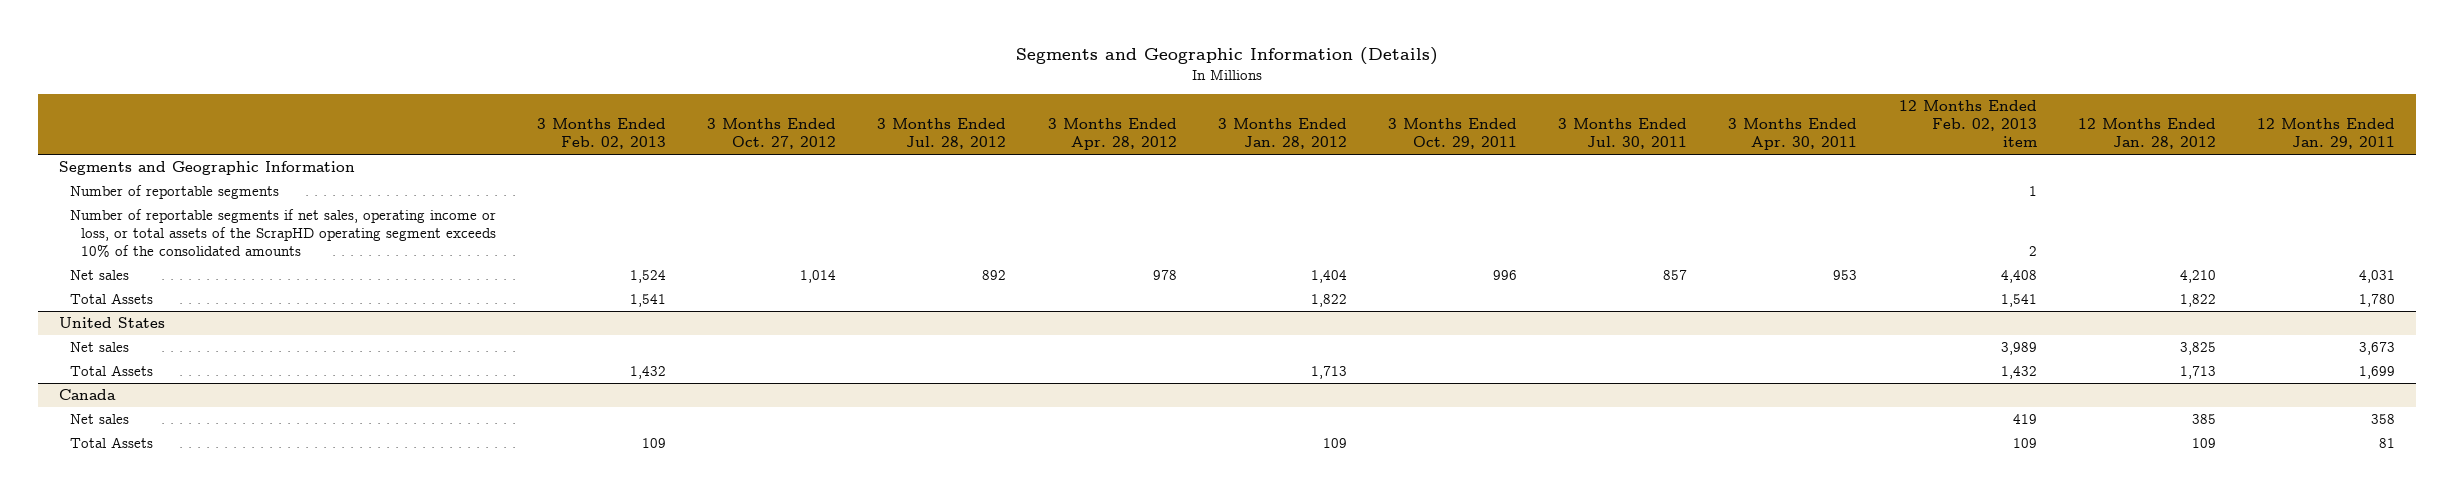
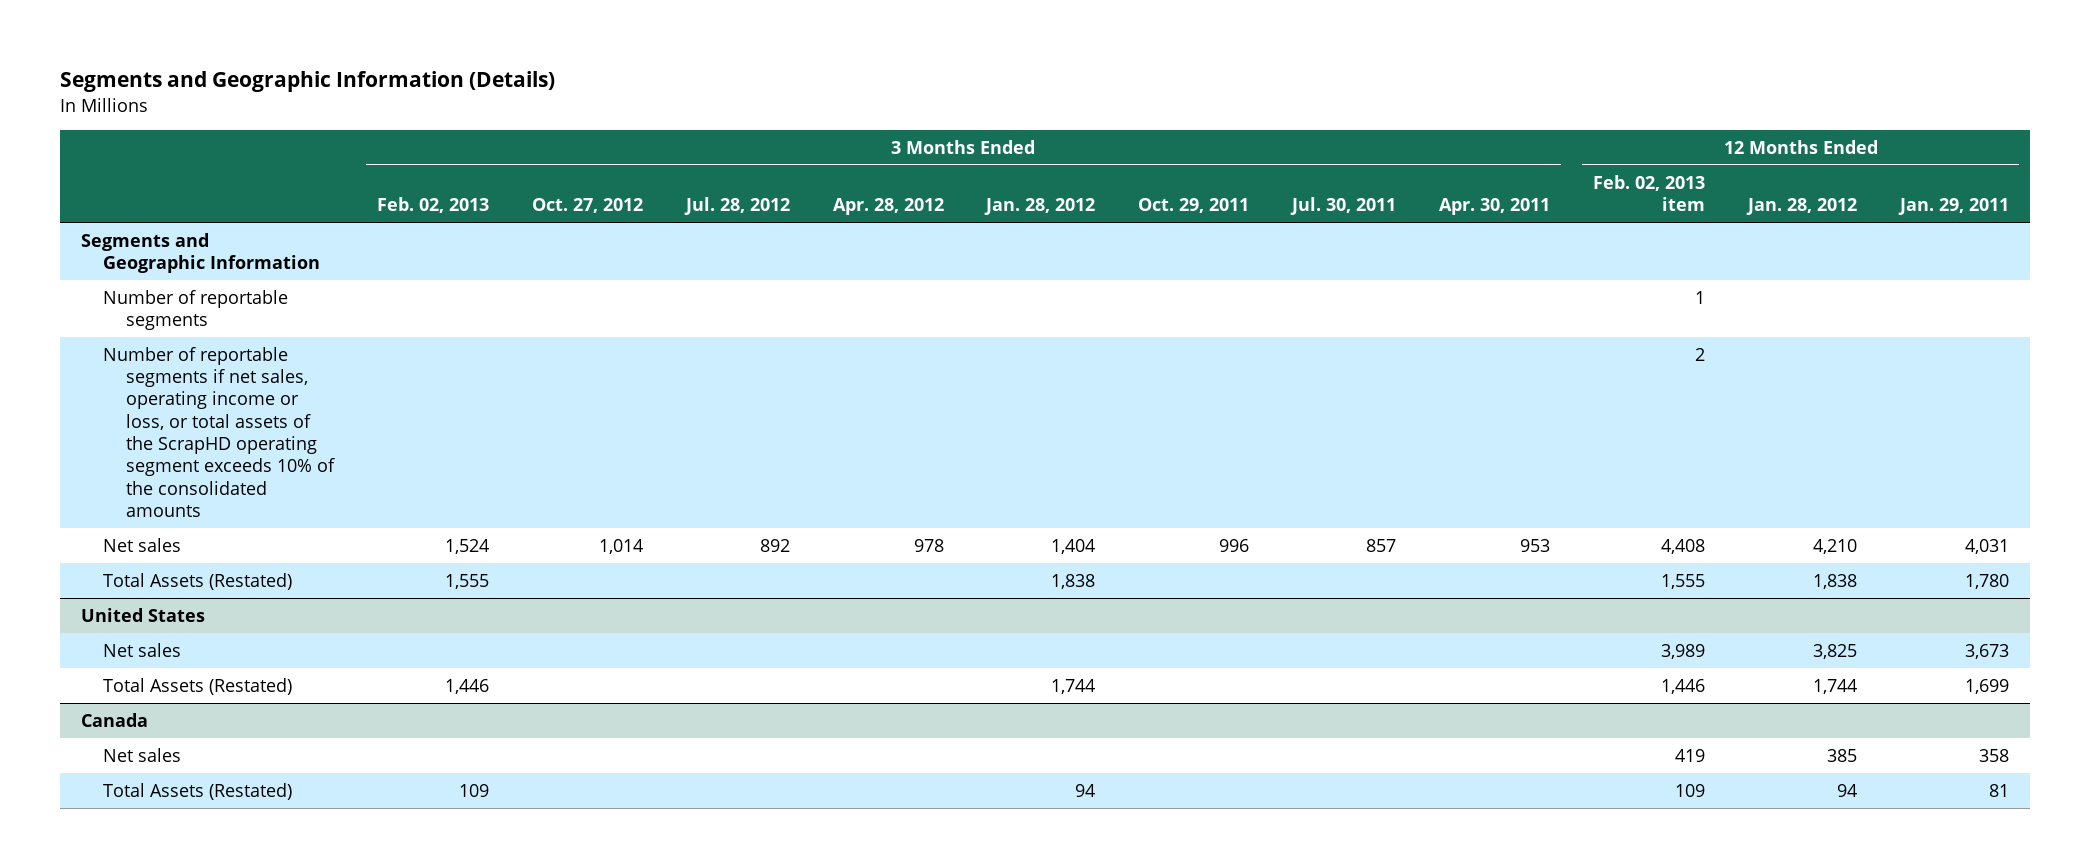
[69,292,153,304] Total Assets -> [103,572,293,590] Total Assets (Restated)
[629,293,666,307] 1,541 -> [444,573,489,589] 1,555
[1310,293,1347,307] 1,822 -> [1051,573,1096,589] 1,838
[2000,293,2037,307] 1,541 -> [1660,573,1705,589] 1,555
[2179,293,2216,307] 1,822 -> [1812,573,1857,589] 1,838
[69,364,153,376] Total Assets -> [103,677,293,695] Total Assets (Restated)
[629,365,666,379] 1,432 -> [444,678,489,694] 1,446
[1310,365,1347,379] 1,713 -> [1051,678,1096,694] 1,744
[2000,365,2037,379] 1,432 -> [1660,678,1705,694] 1,446
[2179,365,2216,379] 1,713 -> [1812,678,1857,694] 1,744
[69,436,153,448] Total Assets -> [103,782,293,800] Total Assets (Restated)
[1322,437,1347,448] 109 -> [1075,783,1096,797] 94
[2191,437,2216,448] 109 -> [1836,783,1857,797] 94

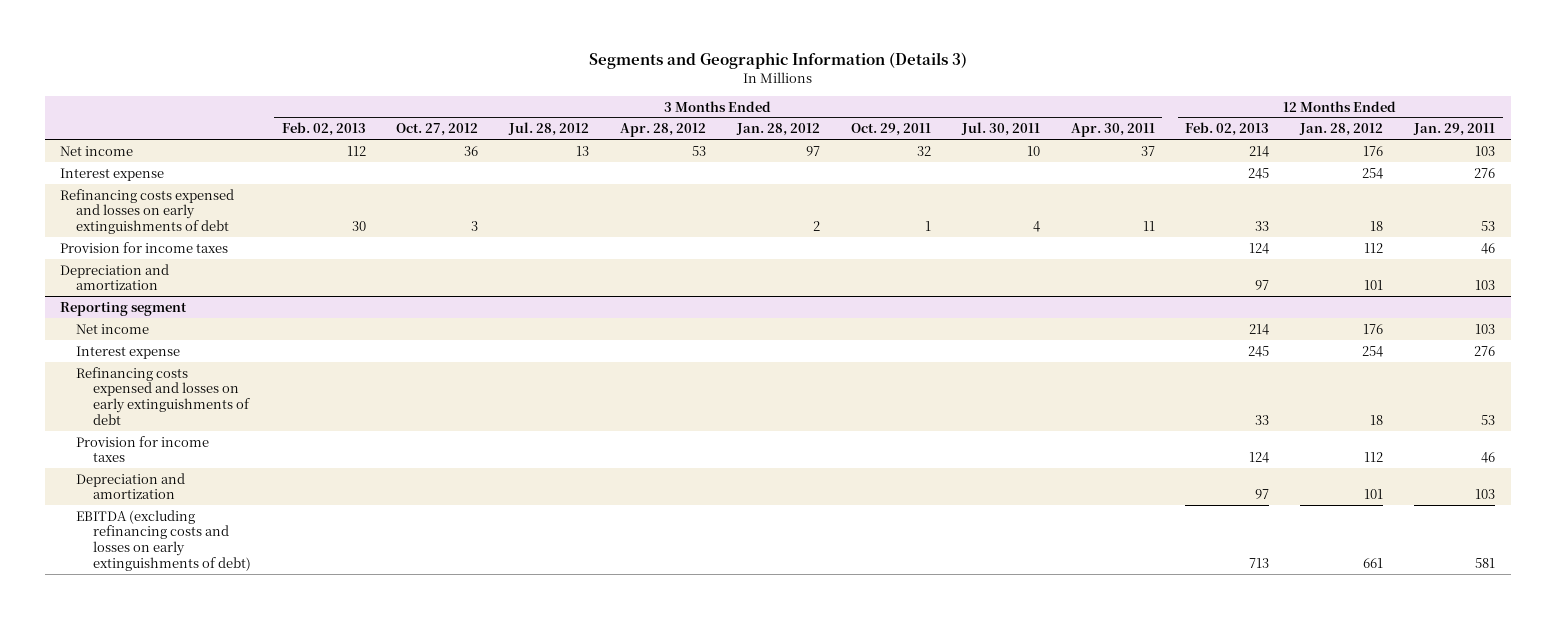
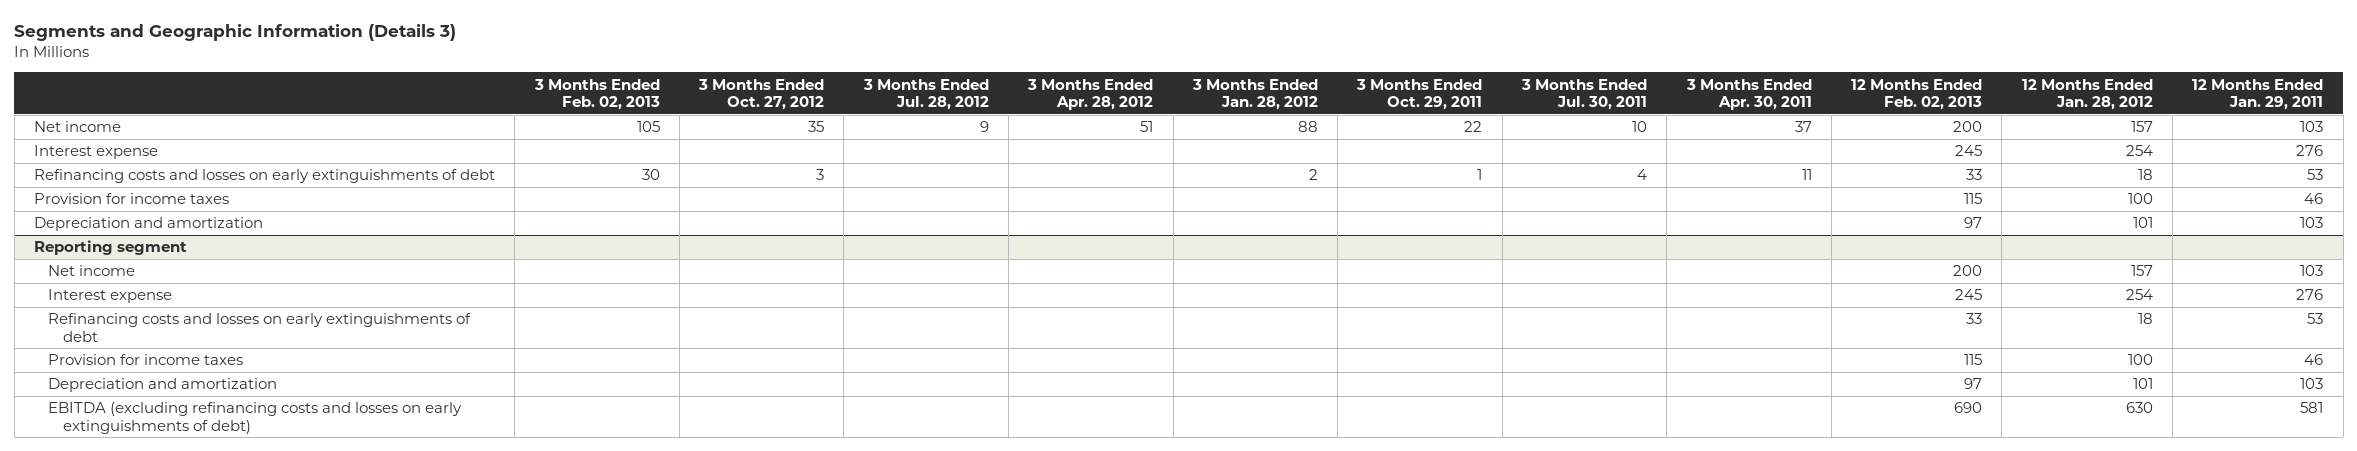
[346,145,366,156] 112 -> [636,121,660,133] 105
[464,145,479,156] 36 -> [808,121,825,133] 35
[576,145,590,156] 13 -> [979,121,989,133] 9
[692,145,707,156] 53 -> [1140,121,1154,133] 51
[806,145,821,156] 97 -> [1297,121,1318,133] 88
[916,145,931,156] 32 -> [1464,121,1483,133] 22
[1249,145,1270,157] 214 -> [1953,121,1983,133] 200
[1363,145,1384,156] 176 -> [2130,121,2153,133] 157
[60,188,235,235] Refinancing costs expensed and losses on early extinguishments of debt -> [33,169,495,184] Refinancing costs and losses on early extinguishments of debt
[1249,242,1270,254] 124 -> [1964,193,1983,205] 115
[1364,242,1384,253] 112 -> [2127,193,2153,205] 100
[1249,323,1270,335] 214 -> [1953,265,1983,277] 200
[1363,323,1384,334] 176 -> [2130,265,2153,277] 157
[76,366,250,426] Refinancing costs expensed and losses on early extinguishments of debt -> [48,313,472,342] Refinancing costs and losses on early extinguishments of debt
[1249,452,1270,464] 124 -> [1964,354,1983,366] 115
[1364,452,1384,463] 112 -> [2127,354,2153,366] 100
[1249,558,1270,569] 713 -> [1954,402,1983,414] 690
[1363,558,1384,569] 661 -> [2125,402,2153,414] 630

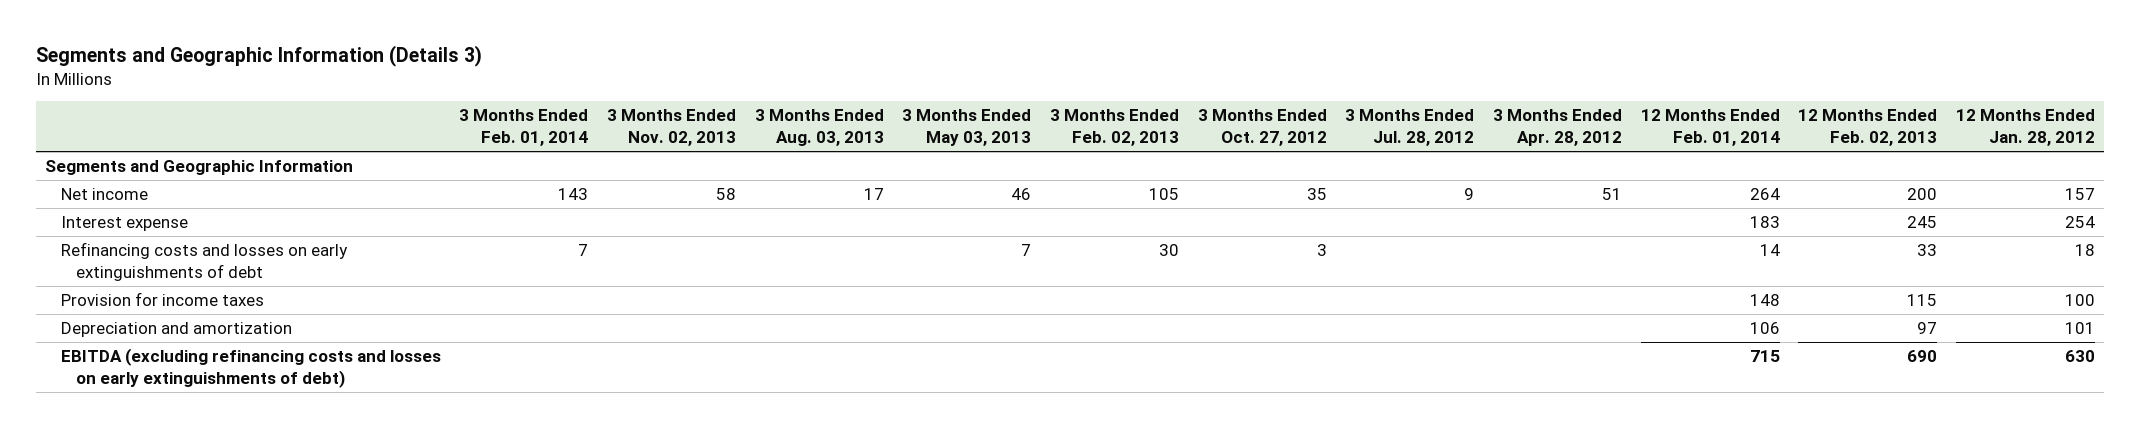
[1191,78,1318,110] 3 Months Ended Jan. 28, 2012 -> none
[1356,78,1483,110] 3 Months Ended Oct. 29, 2011 -> none
[1520,78,1647,110] 3 Months Ended Jul. 30, 2011 -> none
[1685,78,1812,110] 3 Months Ended Apr. 30, 2011 -> none
[2192,78,2324,110] 12 Months Ended Jan. 29, 2011 -> none
none -> [459,109,589,147] 3 Months Ended Feb. 01, 2014
none -> [606,109,736,147] 3 Months Ended Nov. 02, 2013
none -> [754,109,884,147] 3 Months Ended Aug. 03, 2013
none -> [902,109,1032,147] 3 Months Ended May 03, 2013
none -> [1640,109,1780,147] 12 Months Ended Feb. 01, 2014
none -> [45,159,354,175] Segments and Geographic Information
[33,240,187,256] Reporting segment -> none
[48,265,136,277] Net income -> none
[48,289,173,304] Interest expense -> none
[48,313,472,342] Refinancing costs and losses on early extinguishments of debt -> none
[48,354,244,366] Provision for income taxes -> none
[48,378,278,393] Depreciation and amortization -> none

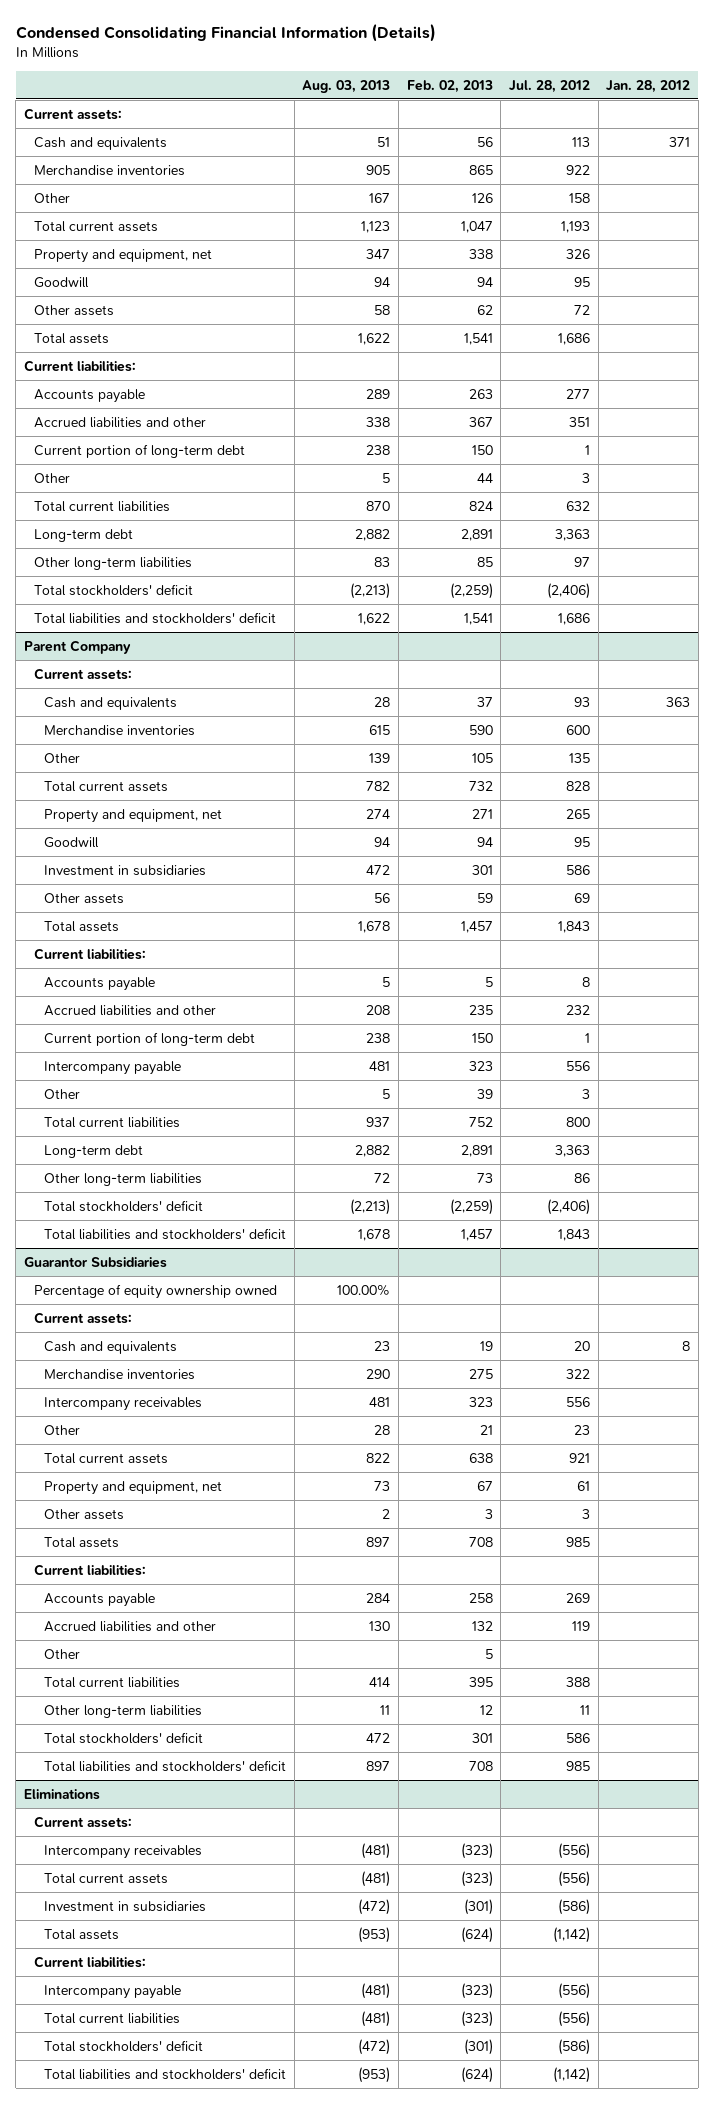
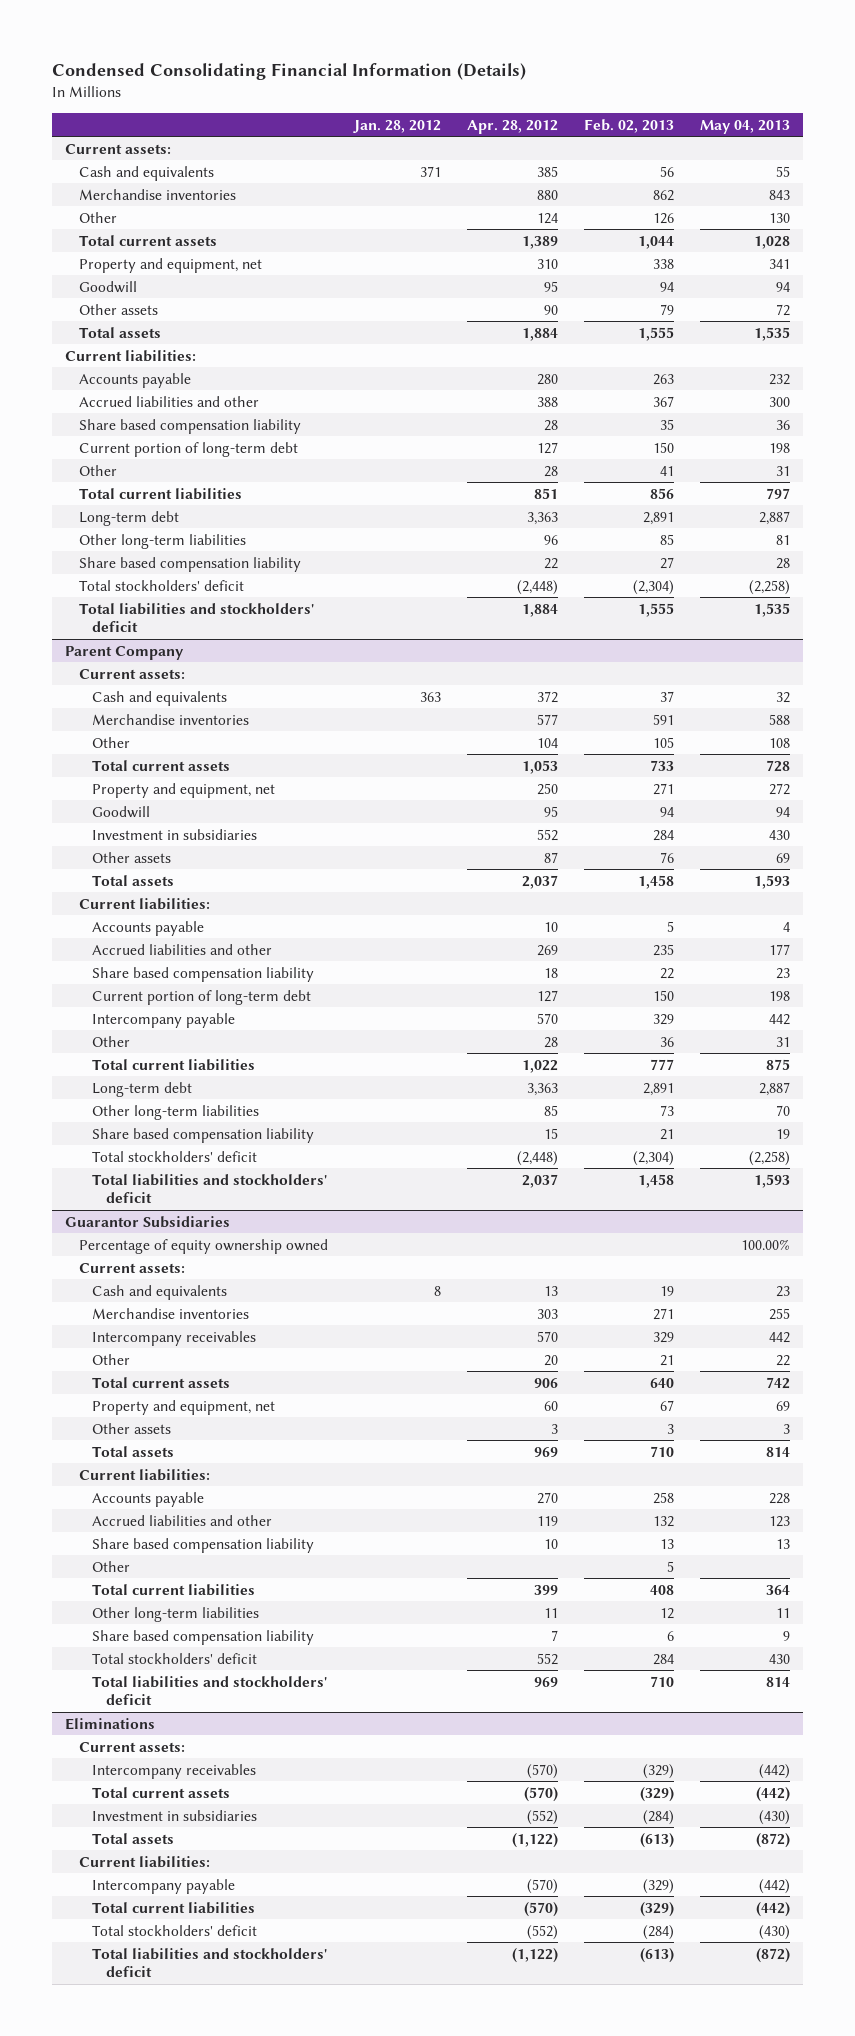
[302,79,391,93] Aug. 03, 2013 -> none
[508,79,590,93] Jul. 28, 2012 -> none
none -> [466,119,558,134] Apr. 28, 2012
none -> [700,119,791,134] May 04, 2013
[468,164,493,175] 865 -> [653,189,675,201] 862
[460,220,493,233] 1,047 -> [638,235,675,249] 1,044
[476,304,493,315] 62 -> [660,303,675,315] 79
[463,332,493,345] 1,541 -> [638,326,675,341] 1,555
none -> [78,418,301,434] Share based compensation liability
[476,472,493,483] 44 -> [660,465,675,476] 41
[468,500,493,511] 824 -> [650,487,675,499] 856
none -> [78,556,301,572] Share based compensation liability
[449,582,493,599] (2,259) -> [633,579,675,595] (2,304)
[463,612,493,625] 1,541 -> [638,602,675,617] 1,555
[468,724,493,735] 590 -> [653,713,675,725] 591
[468,780,493,791] 732 -> [650,759,675,771] 733
[471,864,493,875] 301 -> [653,829,675,841] 284
[476,892,493,903] 59 -> [660,851,675,863] 76
[460,920,493,933] 1,457 -> [638,874,675,889] 1,458
none -> [92,966,315,982] Share based compensation liability
[468,1060,493,1071] 323 -> [653,1013,675,1025] 329
[476,1088,493,1099] 39 -> [660,1036,675,1047] 36
[468,1116,493,1127] 752 -> [650,1058,675,1070] 777
none -> [92,1127,315,1143] Share based compensation liability
[449,1198,493,1215] (2,259) -> [633,1150,675,1166] (2,304)
[460,1228,493,1241] 1,457 -> [638,1173,675,1188] 1,458
[468,1368,493,1379] 275 -> [653,1307,675,1320] 271
[468,1396,493,1407] 323 -> [653,1331,675,1343] 329
[468,1452,493,1463] 638 -> [650,1377,675,1388] 640
[468,1536,493,1547] 708 -> [650,1445,675,1457] 710
none -> [92,1537,315,1553] Share based compensation liability
[468,1676,493,1687] 395 -> [650,1584,675,1595] 408
none -> [92,1629,315,1645] Share based compensation liability
[471,1732,493,1743] 301 -> [653,1653,675,1665] 284
[468,1760,493,1771] 708 -> [650,1675,675,1687] 710
[460,1842,493,1859] (323) -> [643,1763,675,1779] (329)
[460,1870,493,1887] (323) -> [640,1786,675,1802] (329)
[463,1898,493,1915] (301) -> [643,1809,675,1825] (284)
[460,1926,493,1943] (624) -> [640,1832,675,1848] (613)
[460,1982,493,1999] (323) -> [643,1878,675,1894] (329)
[460,2010,493,2027] (323) -> [640,1901,675,1917] (329)
[463,2038,493,2055] (301) -> [643,1924,675,1940] (284)
[460,2066,493,2083] (624) -> [640,1947,675,1963] (613)

